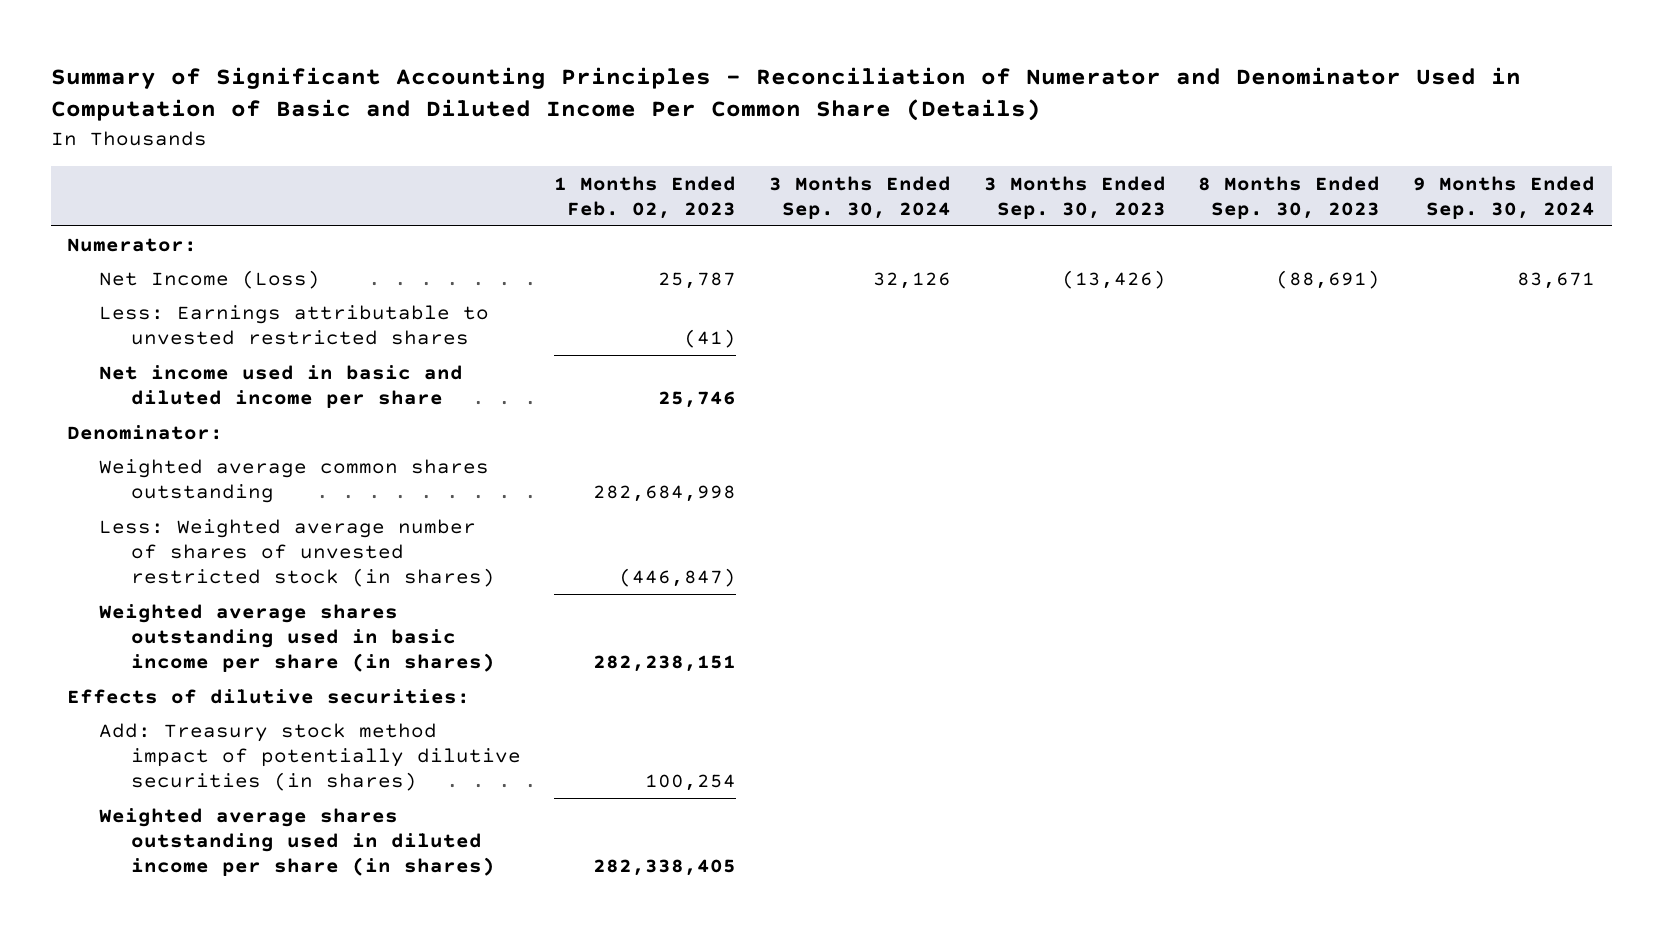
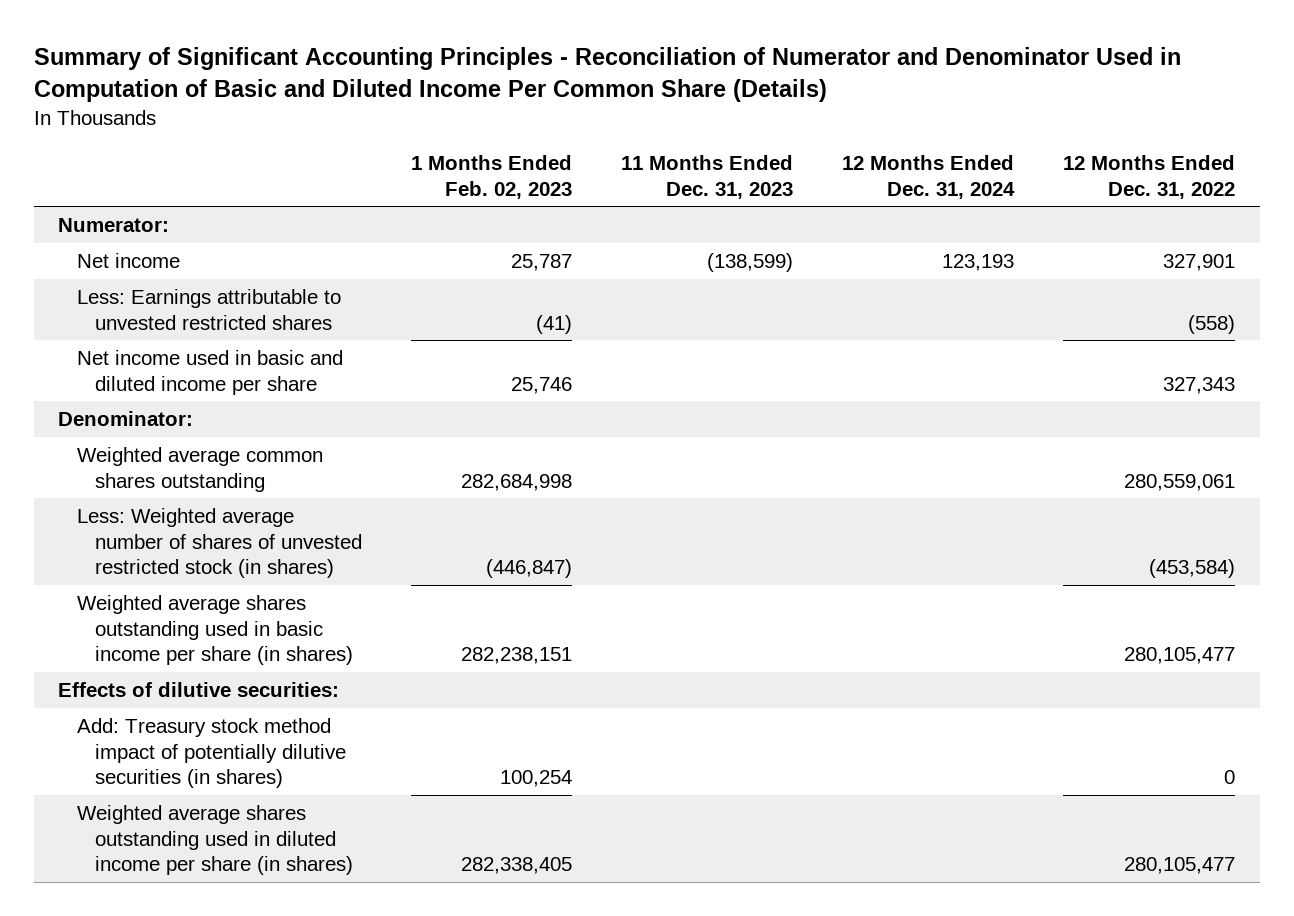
[768,175,951,219] 3 Months Ended Sep. 30, 2024 -> none
[983,175,1166,219] 3 Months Ended Sep. 30, 2023 -> none
[1198,175,1381,219] 8 Months Ended Sep. 30, 2023 -> none
[1413,175,1596,219] 9 Months Ended Sep. 30, 2024 -> none
none -> [621,154,794,199] 11 Months Ended Dec. 31, 2023
none -> [842,154,1016,199] 12 Months Ended Dec. 31, 2024
none -> [1063,154,1236,199] 12 Months Ended Dec. 31, 2022
[99,269,321,289] Net Income (Loss) -> [76,252,180,268] Net income

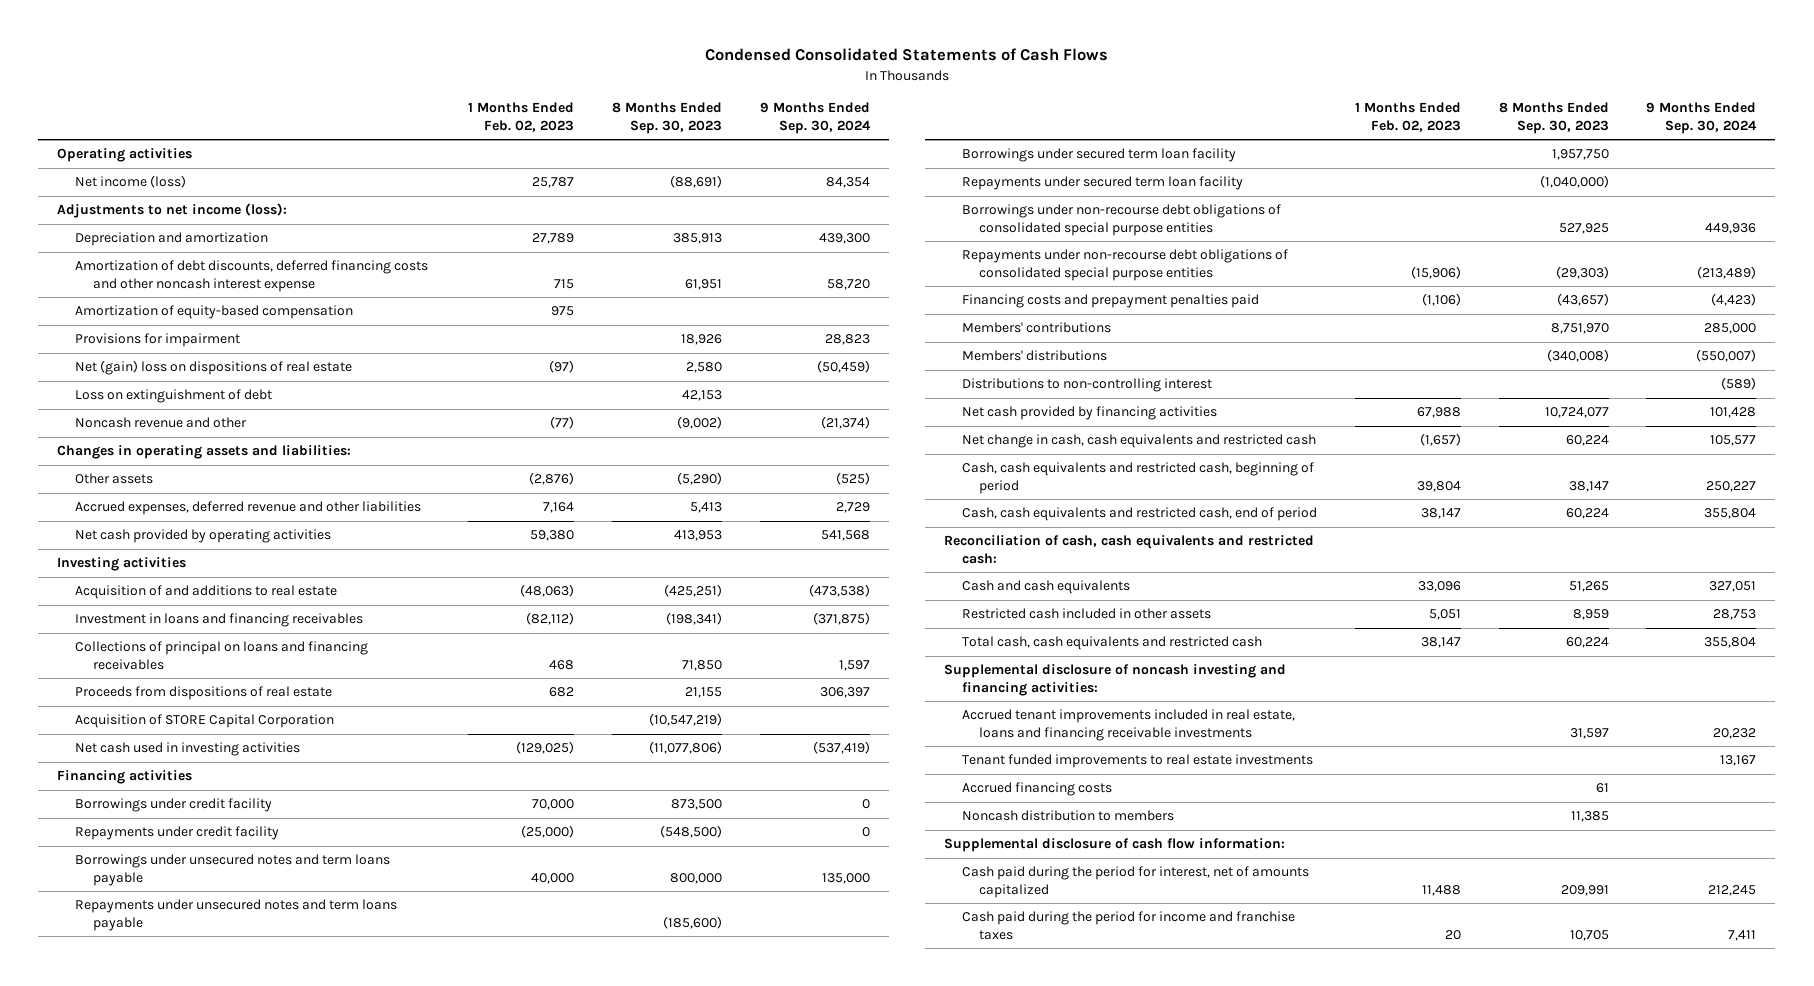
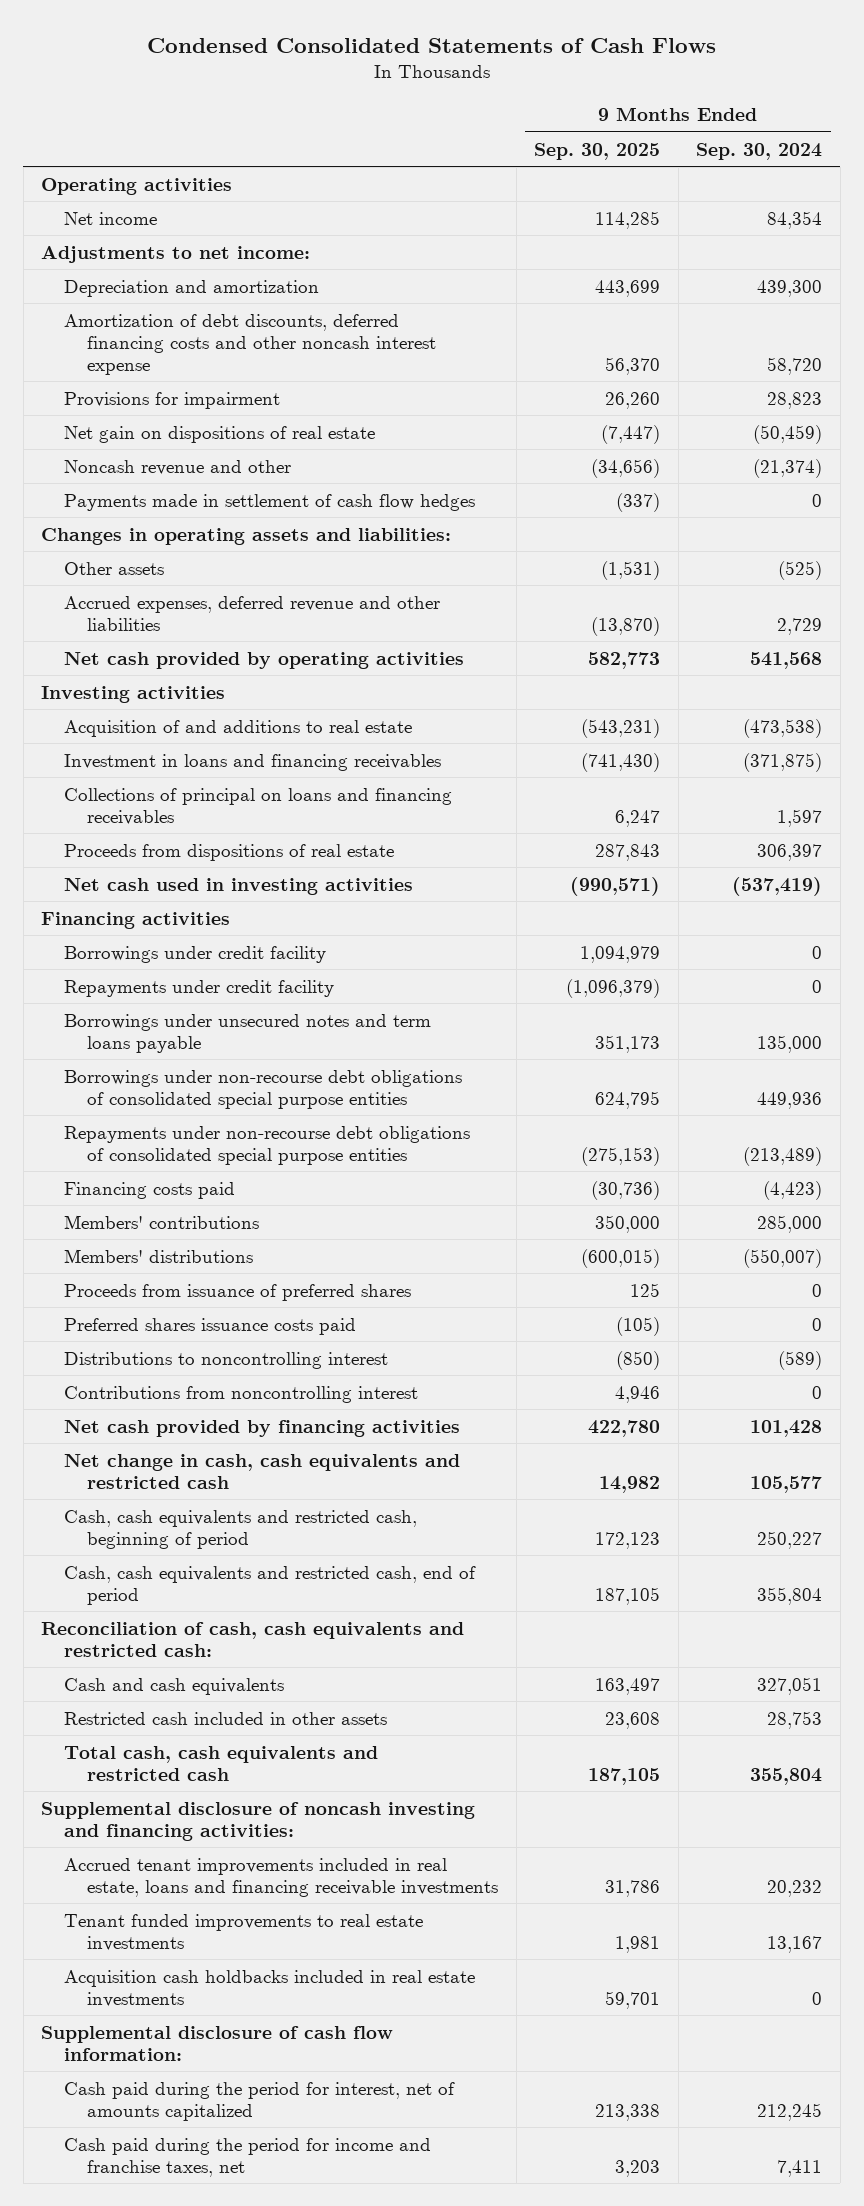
[468,102,575,132] 1 Months Ended Feb. 02, 2023 -> none
[612,102,723,134] 8 Months Ended Sep. 30, 2023 -> none
none -> [534,142,661,160] Sep. 30, 2025
[75,175,187,189] Net income (loss) -> [64,211,158,225] Net income
[57,203,288,219] Adjustments to net income (loss): -> [41,245,311,263] Adjustments to net income:
[75,305,354,320] Amortization of equity-based compensation -> none
[75,389,273,404] Loss on extinguishment of debt -> none
[75,360,353,376] Net (gain) loss on dispositions of real estate -> [64,425,376,443] Net gain on dispositions of real estate
none -> [64,493,476,511] Payments made in settlement of cash flow hedges
[75,714,335,729] Acquisition of STORE Capital Corporation -> none
[75,899,398,932] Repayments under unsecured notes and term loans payable -> none
[961,148,1236,163] Borrowings under secured term loan facility -> none
[961,176,1243,191] Repayments under secured term loan facility -> none
[961,294,1259,309] Financing costs and prepayment penalties paid -> [64,1181,236,1199] Financing costs paid
none -> [64,1283,412,1301] Proceeds from issuance of preferred shares
none -> [64,1317,357,1335] Preferred shares issuance costs paid
[961,378,1212,393] Distributions to non-controlling interest -> [64,1351,389,1369] Distributions to noncontrolling interest
none -> [64,1385,419,1403] Contributions from noncontrolling interest
[961,782,1112,797] Accrued financing costs -> none
[961,810,1174,822] Noncash distribution to members -> none
none -> [64,1969,476,2007] Acquisition cash holdbacks included in real estate investments
[961,911,1295,941] Cash paid during the period for income and franchise taxes -> [64,2137,432,2177] Cash paid during the period for income and franchise taxes, net

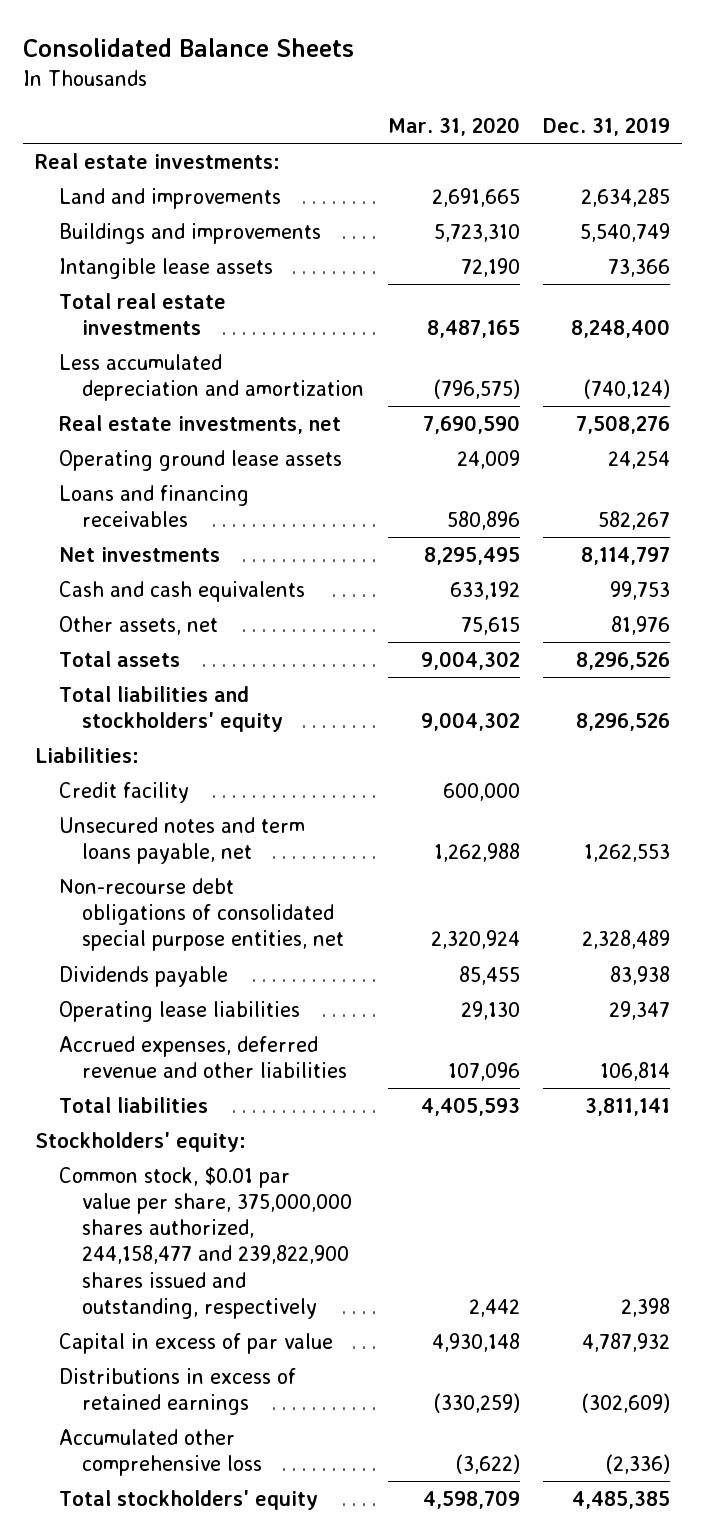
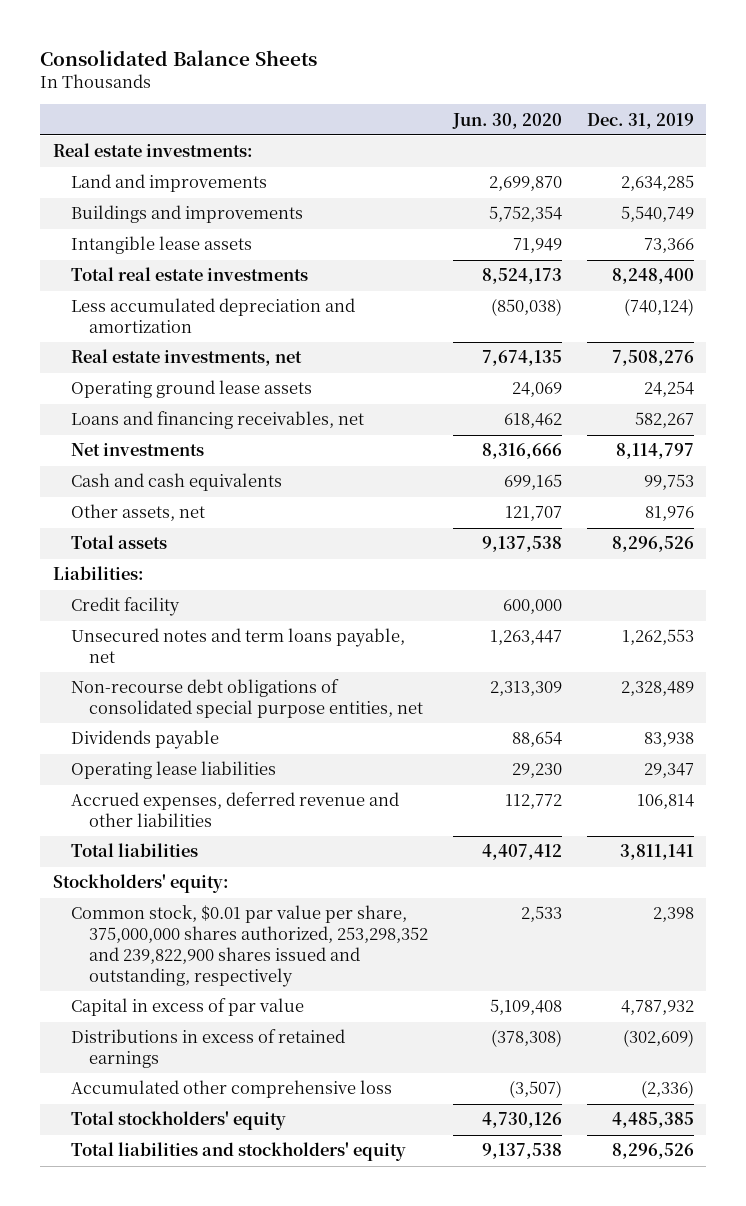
[387,116,520,136] Mar. 31, 2020 -> none
none -> [451,112,562,129] Jun. 30, 2020
[58,484,249,528] Loans and financing receivables -> [70,411,364,430] Loans and financing receivables, net
[58,1166,353,1319] Common stock, $0.01 par value per share, 375,000,000 shares authorized, 244,158,477 and 239,822,900 shares issued and outstanding, respectively -> [70,905,429,987] Common stock, $0.01 par value per share, 375,000,000 shares authorized, 253,298,352 and 239,822,900 shares issued and outstanding, respectively
[58,685,284,733] Total liabilities and stockholders' equity -> [70,1142,406,1162] Total liabilities and stockholders' equity

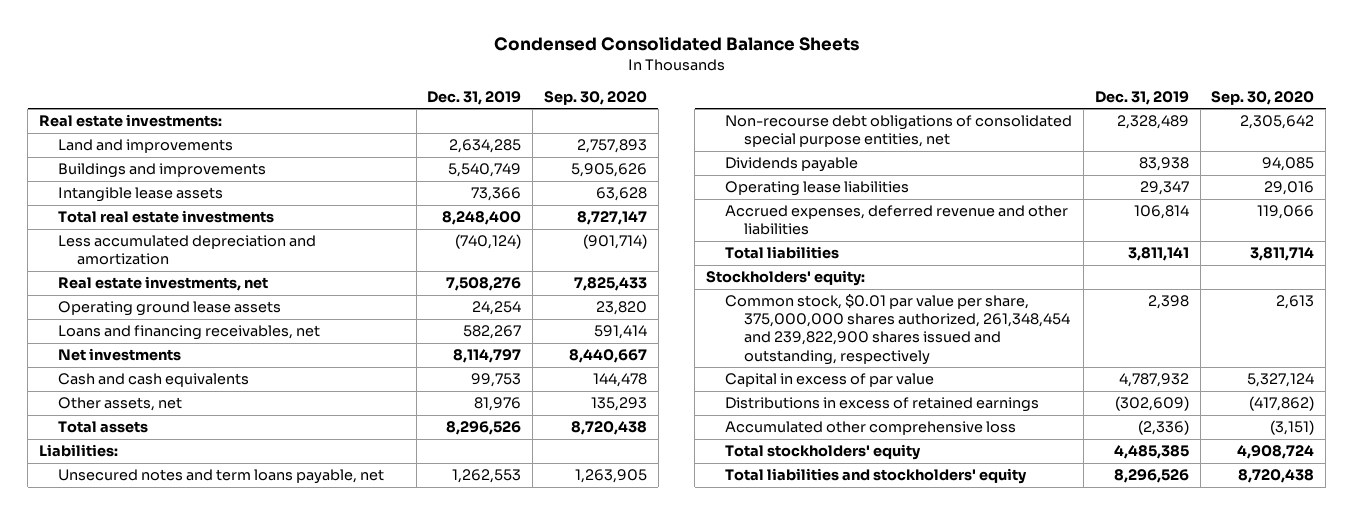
[40,49,318,66] Consolidated Balance Sheets -> [493,36,859,52] Condensed Consolidated Balance Sheets
[451,112,562,129] Jun. 30, 2020 -> none
none -> [543,90,647,105] Sep. 30, 2020
[70,597,180,617] Credit facility -> none
[70,905,429,987] Common stock, $0.01 par value per share, 375,000,000 shares authorized, 253,298,352 and 239,822,900 shares issued and outstanding, respectively -> [725,294,1070,365] Common stock, $0.01 par value per share, 375,000,000 shares authorized, 261,348,454 and 239,822,900 shares issued and outstanding, respectively

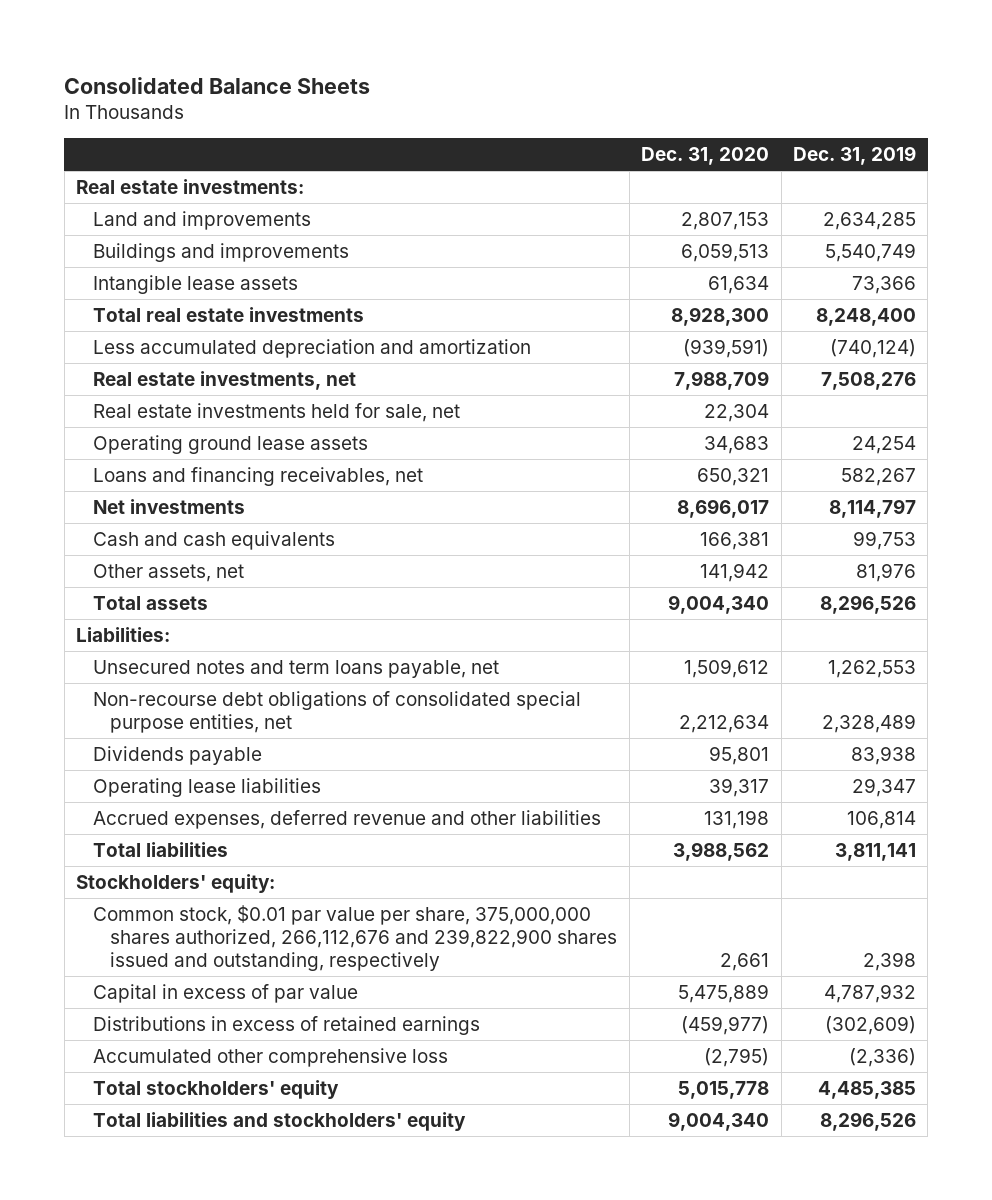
[493,36,859,52] Condensed Consolidated Balance Sheets -> [64,76,371,94] Consolidated Balance Sheets
[543,90,647,105] Sep. 30, 2020 -> none
none -> [641,147,770,166] Dec. 31, 2020
none -> [93,403,461,423] Real estate investments held for sale, net
[725,294,1070,365] Common stock, $0.01 par value per share, 375,000,000 shares authorized, 261,348,454 and 239,822,900 shares issued and outstanding, respectively -> [93,905,618,971] Common stock, $0.01 par value per share, 375,000,000 shares authorized, 266,112,676 and 239,822,900 shares issued and outstanding, respectively

